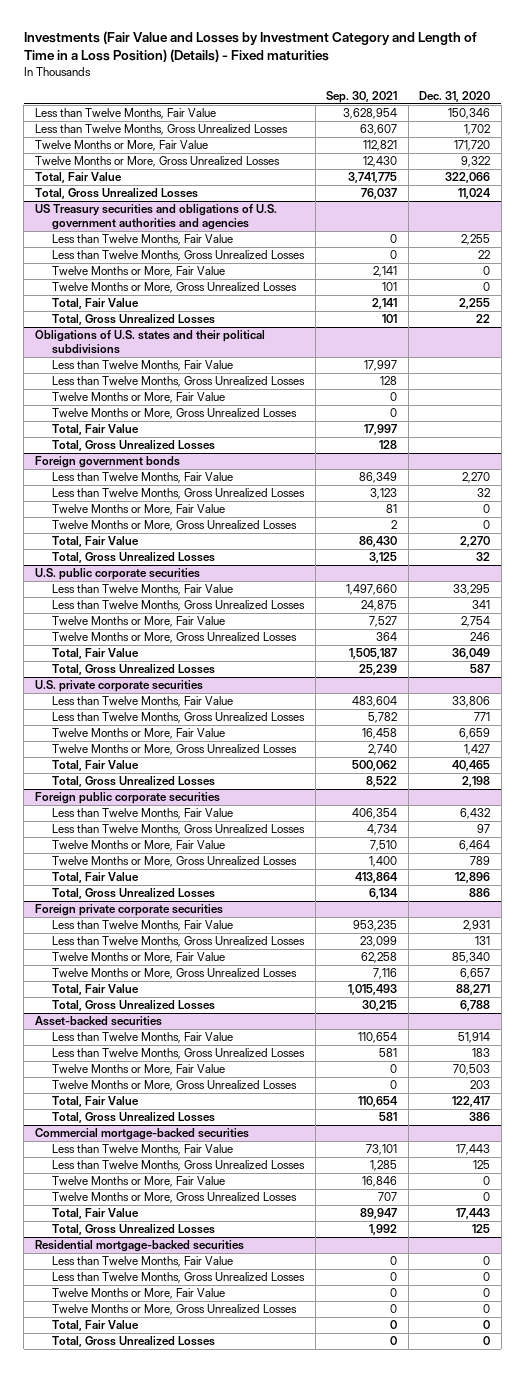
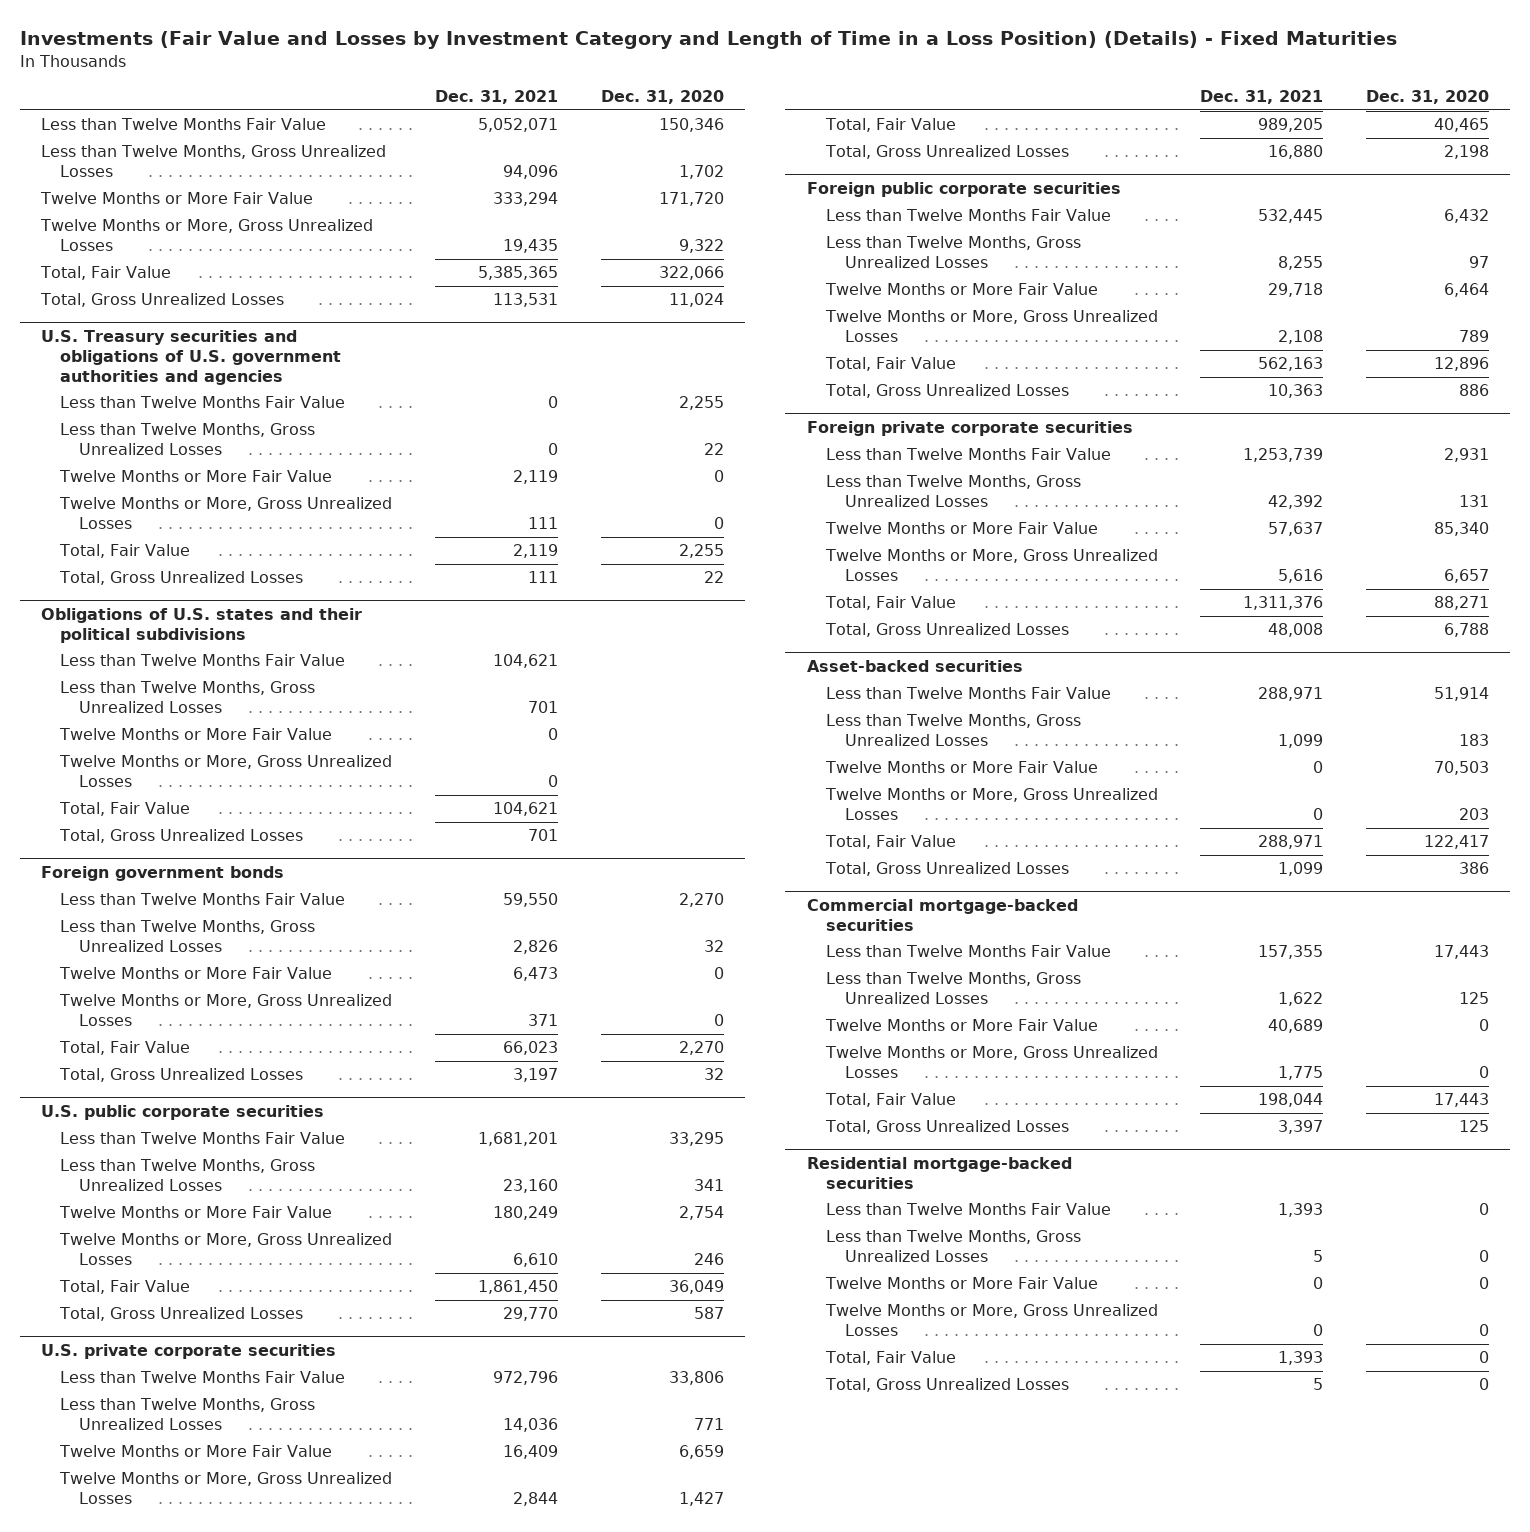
[23,30,477,62] Investments (Fair Value and Losses by Investment Category and Length of Time in a Loss Position) (Details) - Fixed maturities -> [19,31,1397,50] Investments (Fair Value and Losses by Investment Category and Length of Time in a Loss Position) (Details) - Fixed Maturities
[326,90,398,103] Sep. 30, 2021 -> none
none -> [434,90,558,105] Dec. 31, 2021
[34,108,216,120] Less than Twelve Months, Fair Value -> [41,118,327,131] Less than Twelve Months Fair Value
[34,140,208,152] Twelve Months or More, Fair Value -> [40,192,314,205] Twelve Months or More Fair Value
[34,204,277,230] US Treasury securities and obligations of U.S. government authorities and agencies -> [41,330,342,385] U.S. Treasury securities and obligations of U.S. government authorities and agencies
[52,234,234,246] Less than Twelve Months, Fair Value -> [60,396,346,409] Less than Twelve Months Fair Value
[52,266,226,278] Twelve Months or More, Fair Value -> [59,470,333,483] Twelve Months or More Fair Value
[52,360,234,372] Less than Twelve Months, Fair Value -> [60,654,346,667] Less than Twelve Months Fair Value
[52,392,226,404] Twelve Months or More, Fair Value -> [59,728,333,741] Twelve Months or More Fair Value
[52,472,234,484] Less than Twelve Months, Fair Value -> [60,893,346,906] Less than Twelve Months Fair Value
[52,504,226,516] Twelve Months or More, Fair Value -> [59,967,333,980] Twelve Months or More Fair Value
[52,584,234,596] Less than Twelve Months, Fair Value -> [60,1132,346,1145] Less than Twelve Months Fair Value
[52,616,226,628] Twelve Months or More, Fair Value -> [59,1206,333,1219] Twelve Months or More Fair Value
[52,696,234,708] Less than Twelve Months, Fair Value -> [60,1371,346,1384] Less than Twelve Months Fair Value
[52,728,226,740] Twelve Months or More, Fair Value -> [59,1445,333,1458] Twelve Months or More Fair Value
[52,808,234,820] Less than Twelve Months, Fair Value -> [825,209,1111,222] Less than Twelve Months Fair Value
[52,840,226,852] Twelve Months or More, Fair Value -> [824,283,1098,296] Twelve Months or More Fair Value
[52,920,234,932] Less than Twelve Months, Fair Value -> [825,448,1111,461] Less than Twelve Months Fair Value
[52,952,226,964] Twelve Months or More, Fair Value -> [824,522,1098,535] Twelve Months or More Fair Value
[52,1032,234,1044] Less than Twelve Months, Fair Value -> [825,687,1111,700] Less than Twelve Months Fair Value
[52,1064,226,1076] Twelve Months or More, Fair Value -> [824,761,1098,774] Twelve Months or More Fair Value
[52,1144,234,1156] Less than Twelve Months, Fair Value -> [825,945,1111,958] Less than Twelve Months Fair Value
[52,1176,226,1188] Twelve Months or More, Fair Value -> [824,1019,1098,1032] Twelve Months or More Fair Value
[52,1256,234,1268] Less than Twelve Months, Fair Value -> [825,1203,1111,1216] Less than Twelve Months Fair Value
[52,1288,226,1300] Twelve Months or More, Fair Value -> [824,1277,1098,1290] Twelve Months or More Fair Value

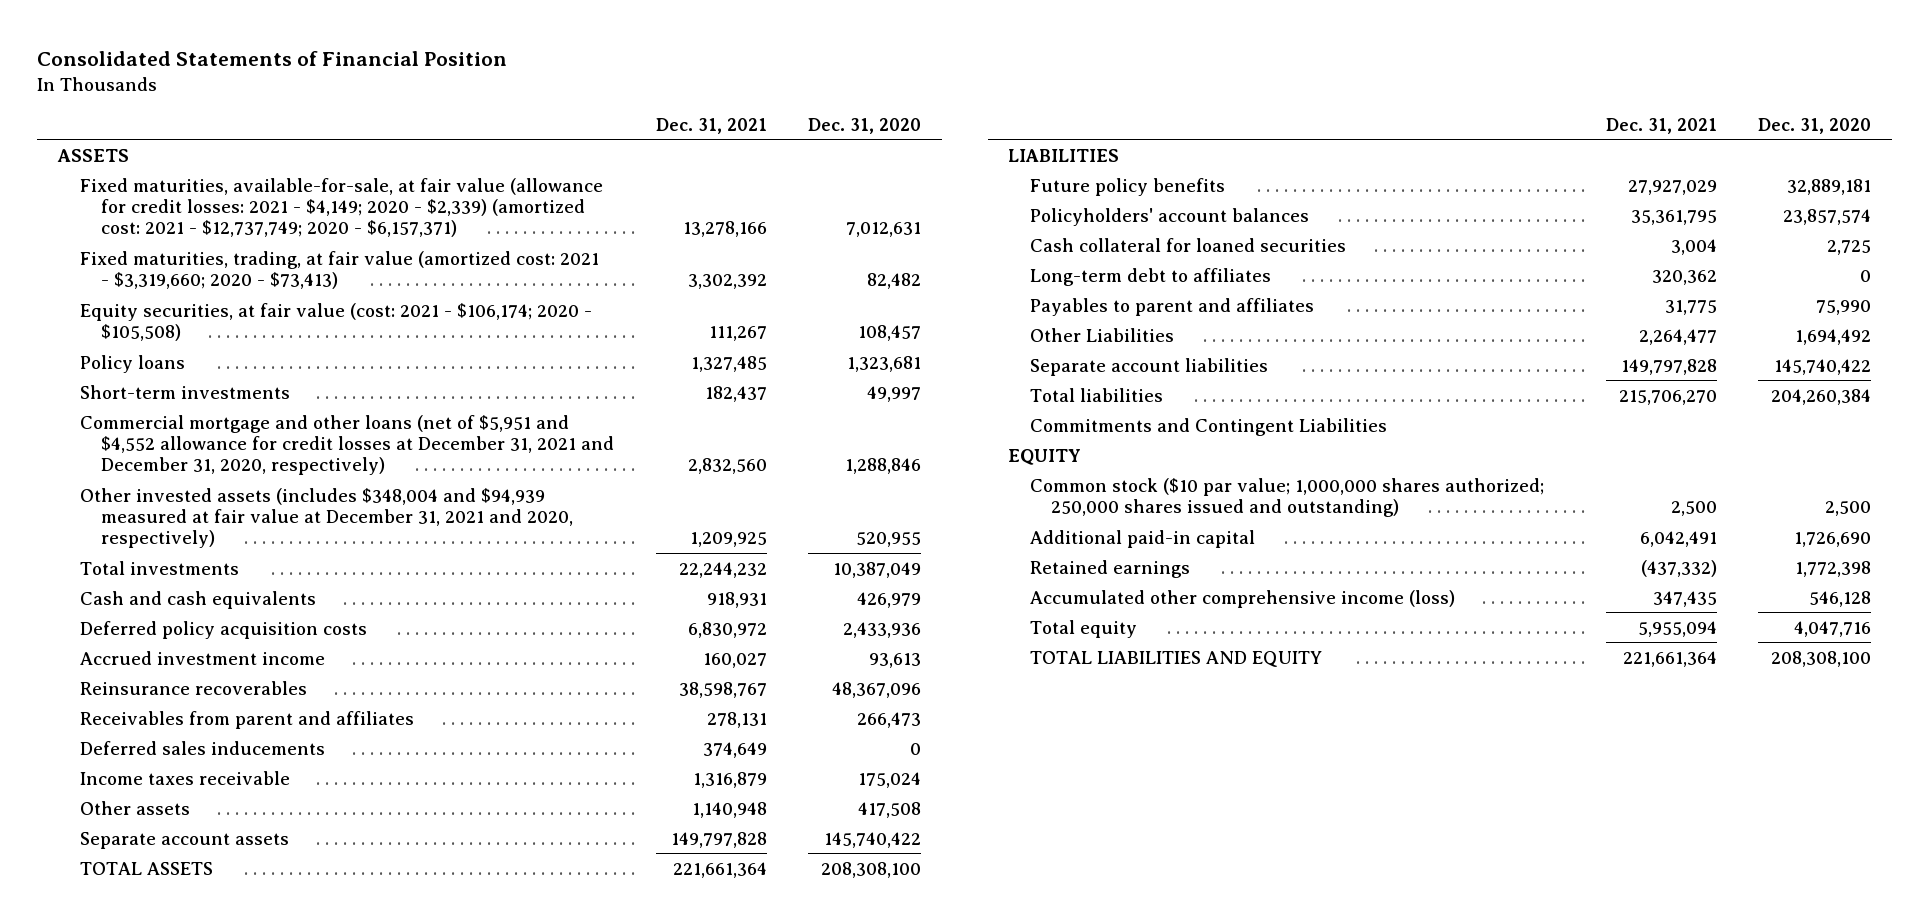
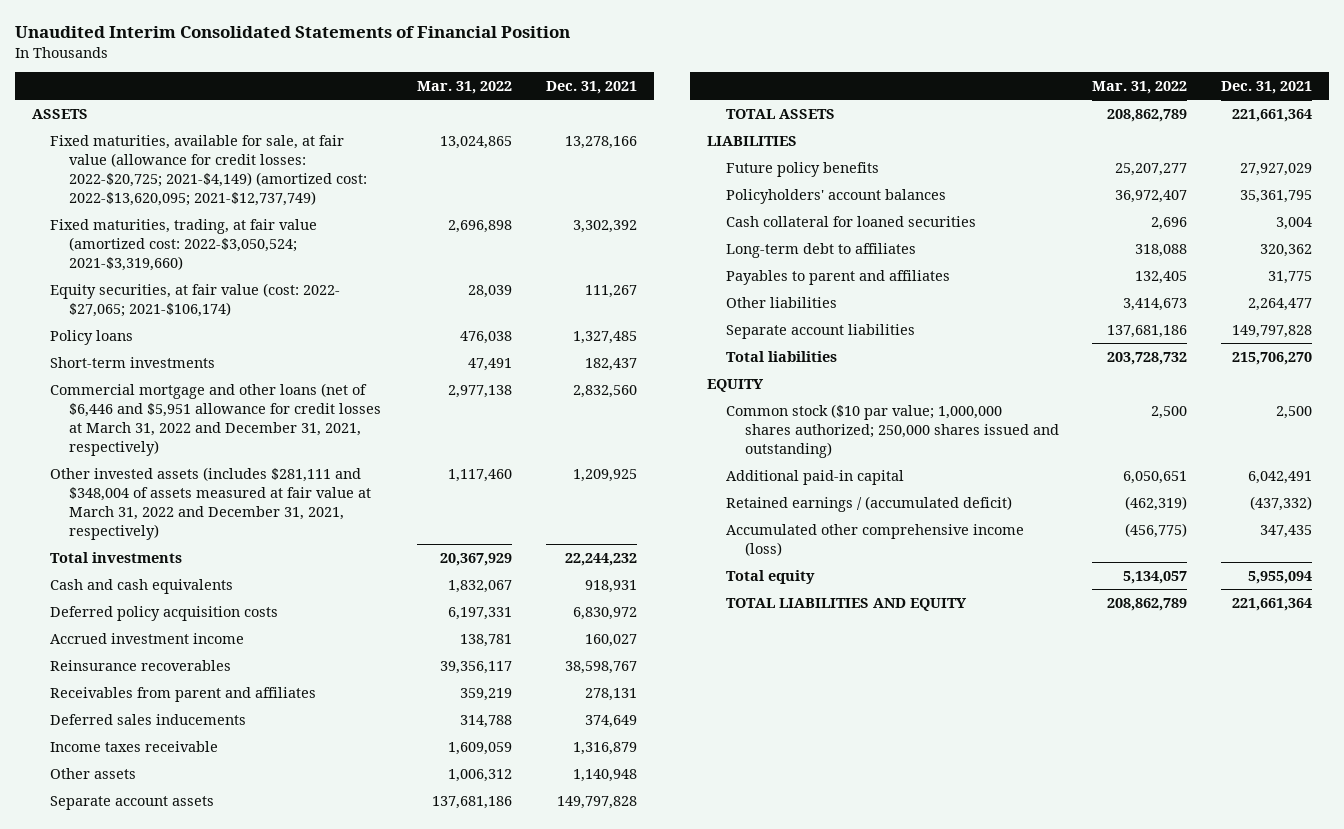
[37,50,508,66] Consolidated Statements of Financial Position -> [14,25,570,38] Unaudited Interim Consolidated Statements of Financial Position
[807,117,921,134] Dec. 31, 2020 -> none
none -> [416,80,512,94] Mar. 31, 2022
[79,177,603,237] Fixed maturities, available-for-sale, at fair value (allowance for credit losses: 2021 - $4,149; 2020 - $2,339) (amortized cost: 2021 - $12,737,749; 2020 - $6,157,371) -> [50,134,368,206] Fixed maturities, available for sale, at fair value (allowance for credit losses: 2022-$20,725; 2021-$4,149) (amortized cost: 2022-$13,620,095; 2021-$12,737,749)
[79,250,599,289] Fixed maturities, trading, at fair value (amortized cost: 2021 - $3,319,660; 2020 - $73,413) -> [50,218,318,271] Fixed maturities, trading, at fair value (amortized cost: 2022-$3,050,524; 2021-$3,319,660)
[79,302,592,341] Equity securities, at fair value (cost: 2021 - $106,174; 2020 - $105,508) -> [50,282,341,317] Equity securities, at fair value (cost: 2022- $27,065; 2021-$106,174)
[79,414,615,475] Commercial mortgage and other loans (net of $5,951 and $4,552 allowance for credit losses at December 31, 2021 and December 31, 2020, respectively) -> [50,382,382,456] Commercial mortgage and other loans (net of $6,446 and $5,951 allowance for credit losses at March 31, 2022 and December 31, 2021, respectively)
[79,487,574,548] Other invested assets (includes $348,004 and $94,939 measured at fair value at December 31, 2021 and 2020, respectively) -> [50,466,372,540] Other invested assets (includes $281,111 and $348,004 of assets measured at fair value at March 31, 2022 and December 31, 2021, respectively)
[1029,327,1174,342] Other Liabilities -> [725,296,837,308] Other liabilities
[1029,417,1387,436] Commitments and Contingent Liabilities -> none
[1029,559,1190,578] Retained earnings -> [725,495,1012,512] Retained earnings / (accumulated deficit)

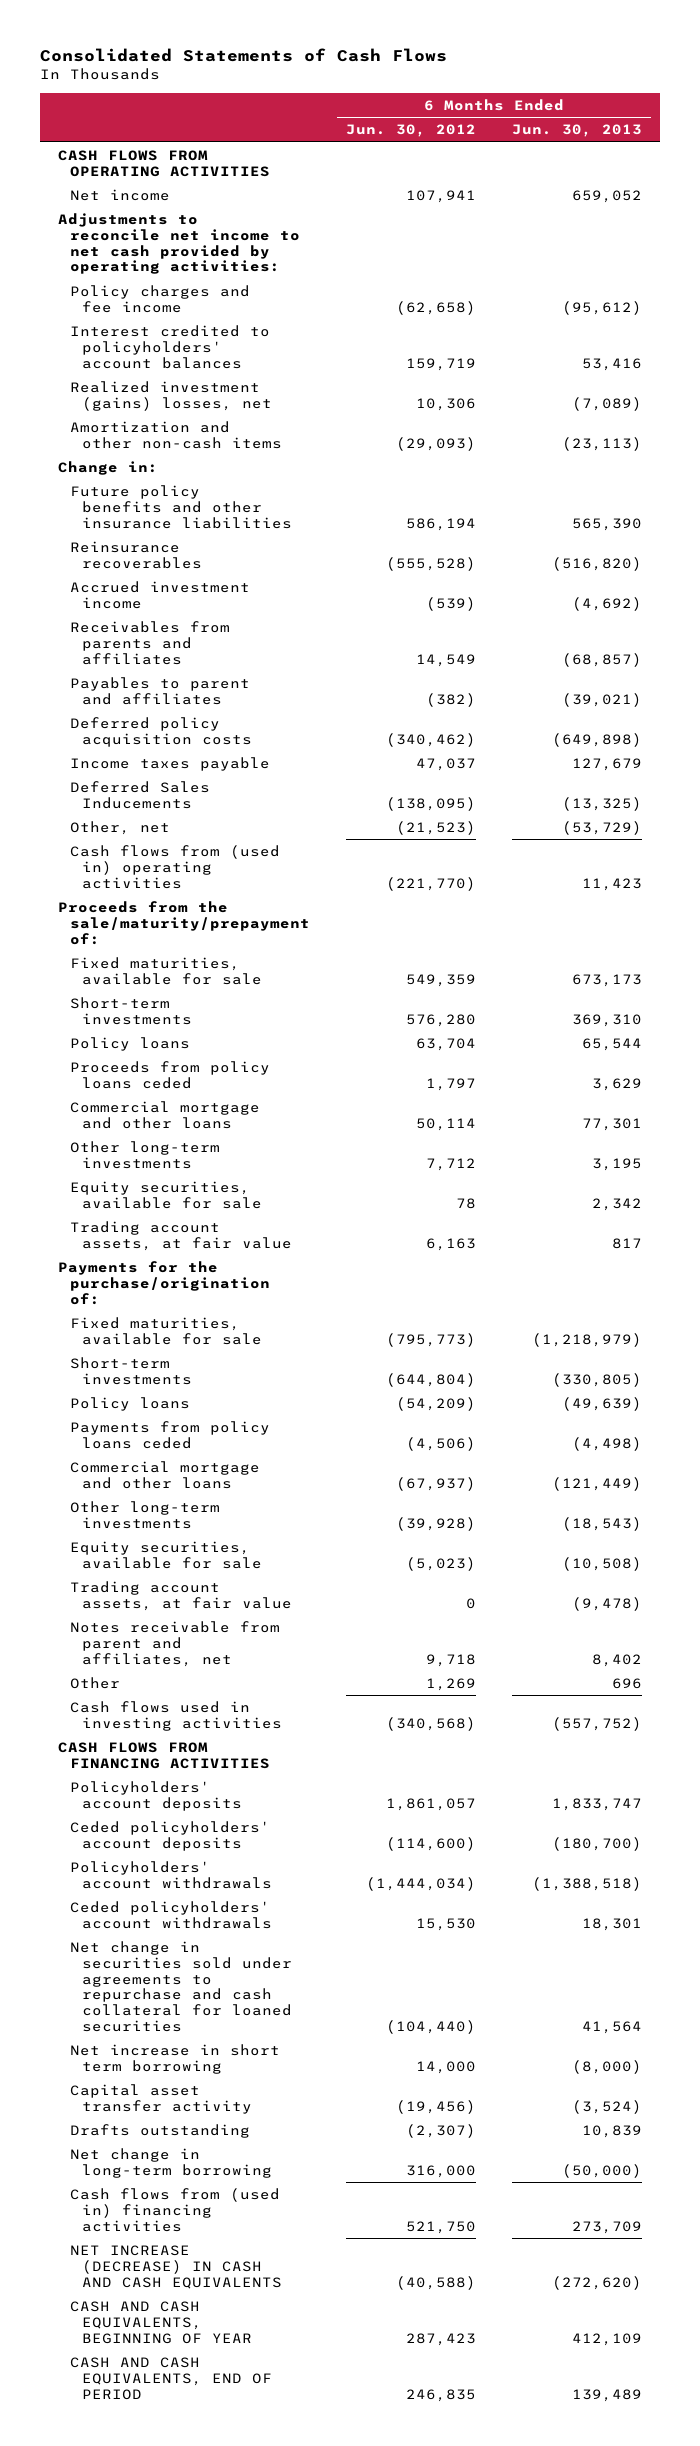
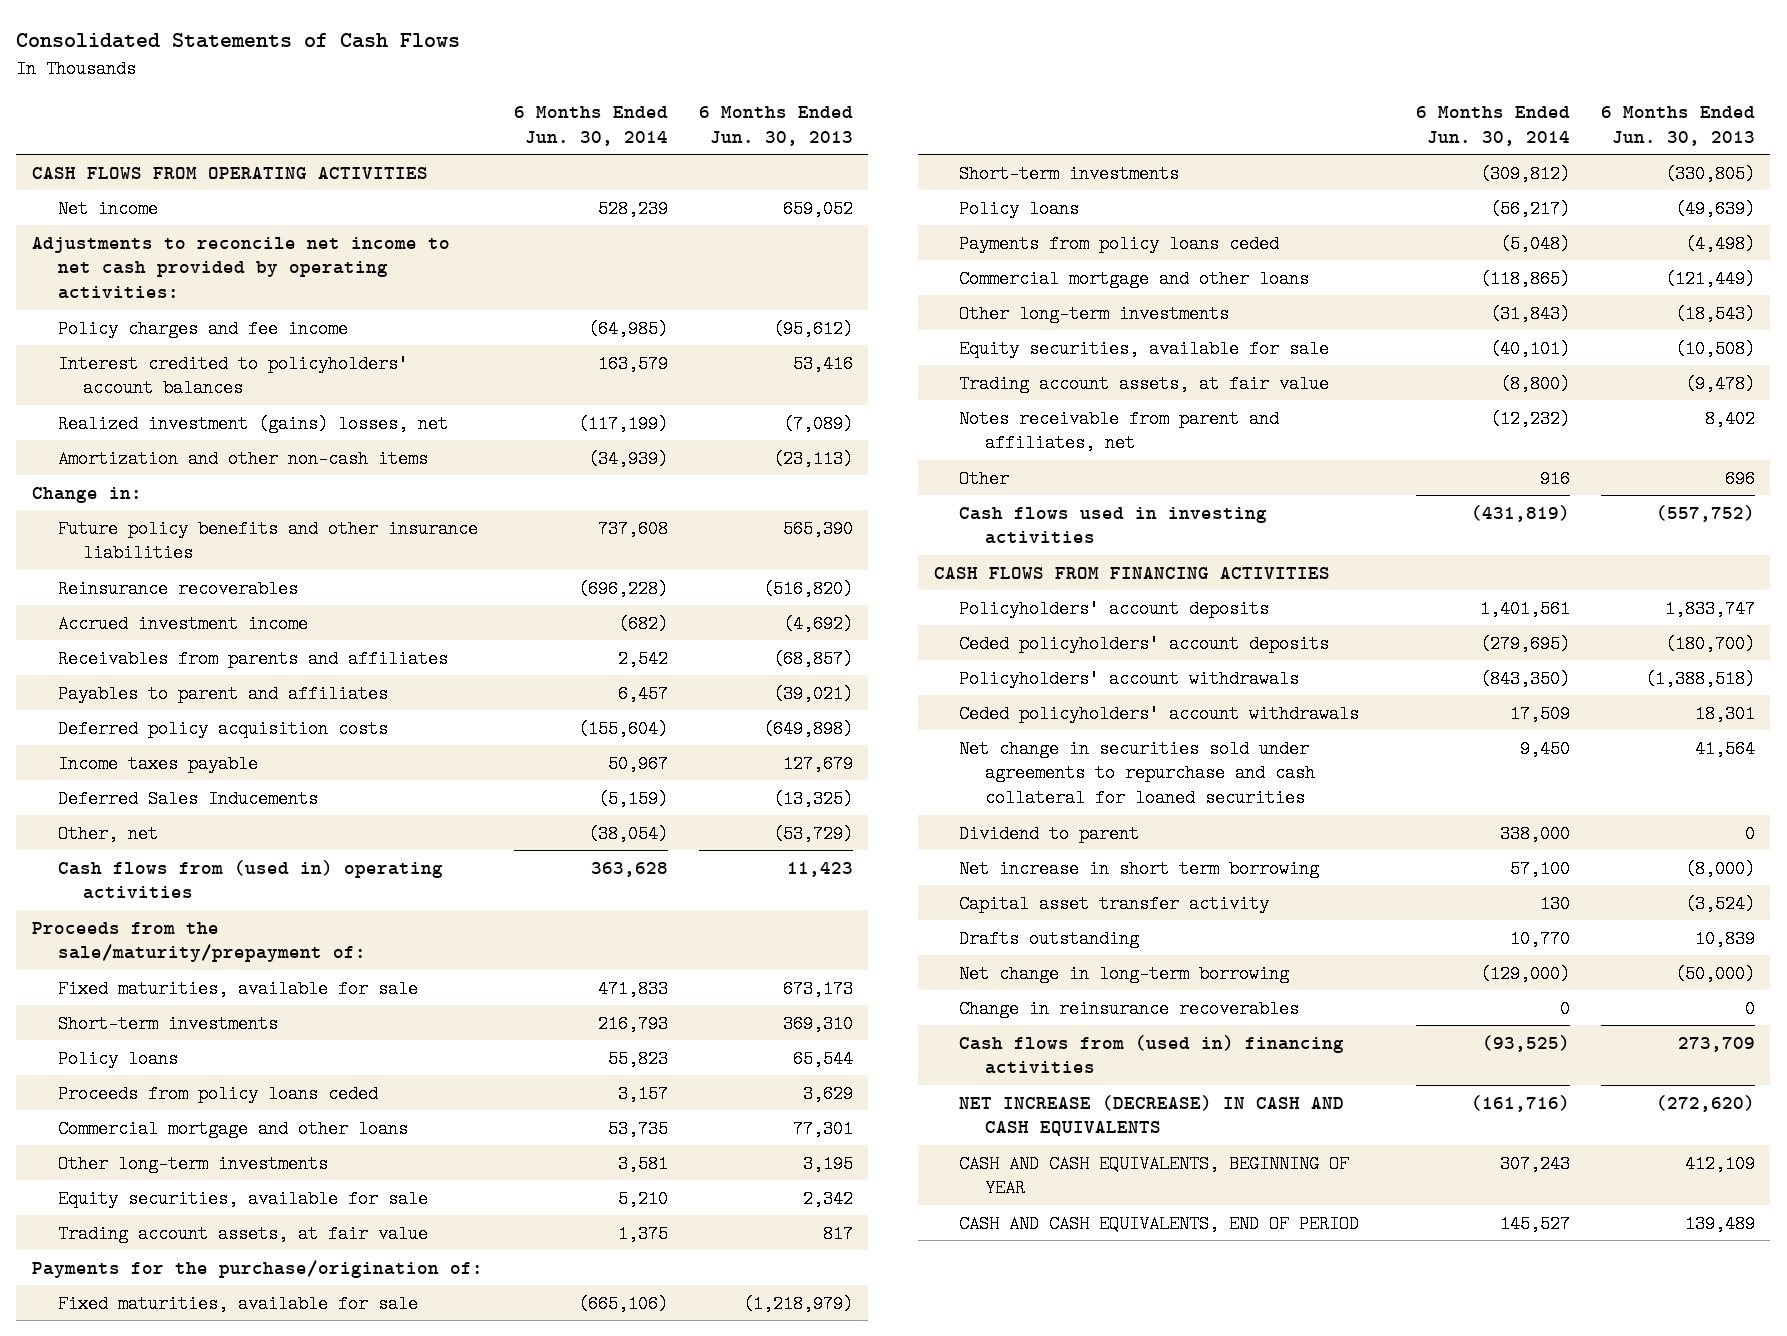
[345,124,476,138] Jun. 30, 2012 -> none
none -> [513,105,668,146] 6 Months Ended Jun. 30, 2014
none -> [959,824,1140,843] Dividend to parent
none -> [959,999,1300,1018] Change in reinsurance recoverables

